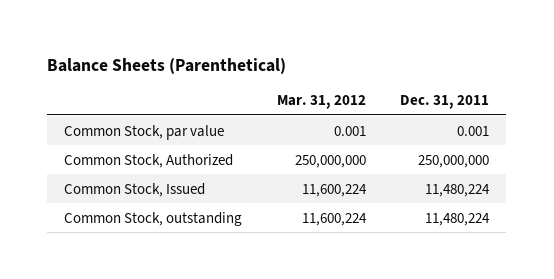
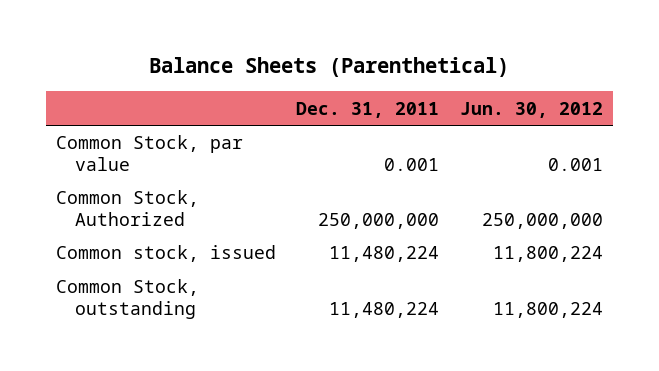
[276,95,366,110] Mar. 31, 2012 -> none
none -> [459,101,603,118] Jun. 30, 2012
[64,182,206,197] Common Stock, Issued -> [55,245,276,263] Common stock, issued

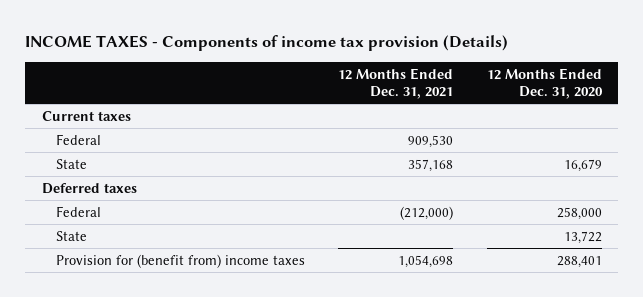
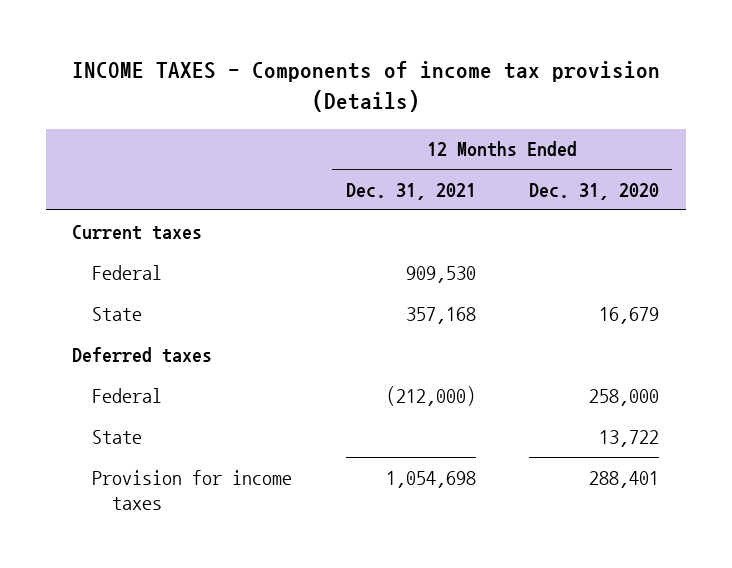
[55,253,305,268] Provision for (benefit from) income taxes -> [92,469,293,510] Provision for income taxes

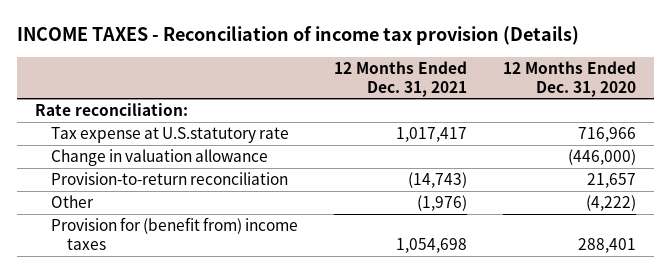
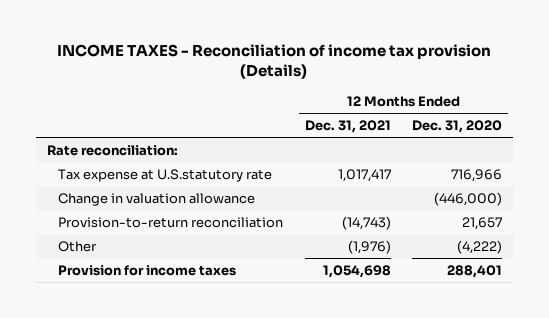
[50,217,298,250] Provision for (benefit from) income taxes -> [58,264,237,276] Provision for income taxes

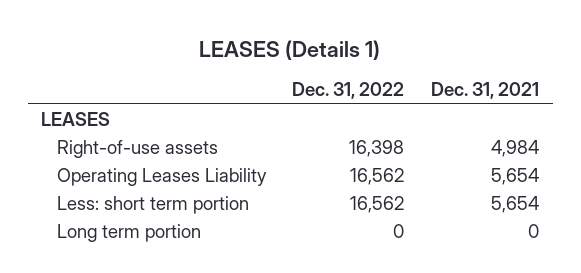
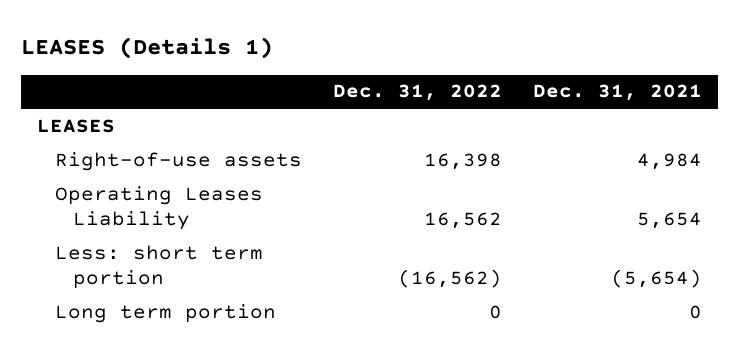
[350,195,405,213] 16,562 -> [397,269,502,289] (16,562)
[491,195,540,213] 5,654 -> [611,269,703,289] (5,654)

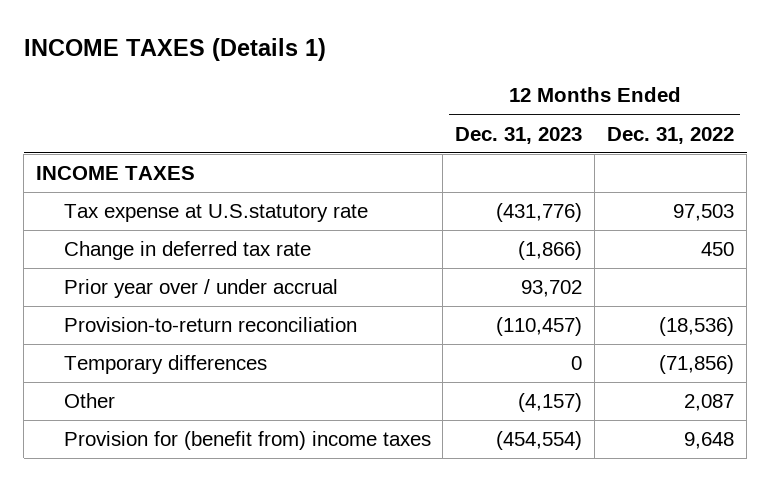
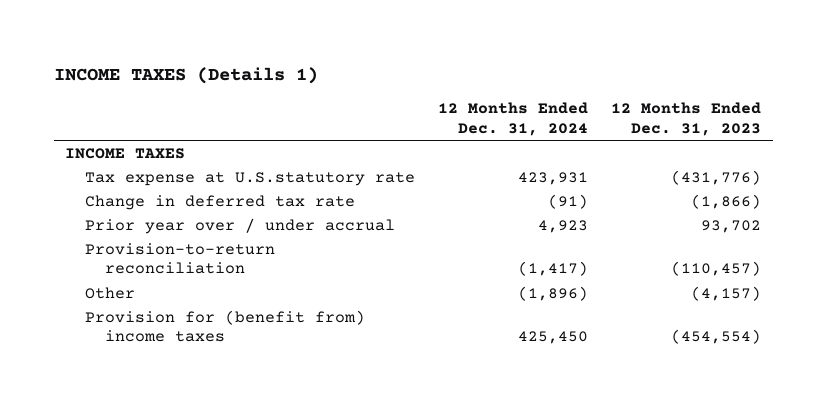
[607,126,735,144] Dec. 31, 2022 -> none
none -> [438,102,589,136] 12 Months Ended Dec. 31, 2024
[63,355,267,375] Temporary differences -> none

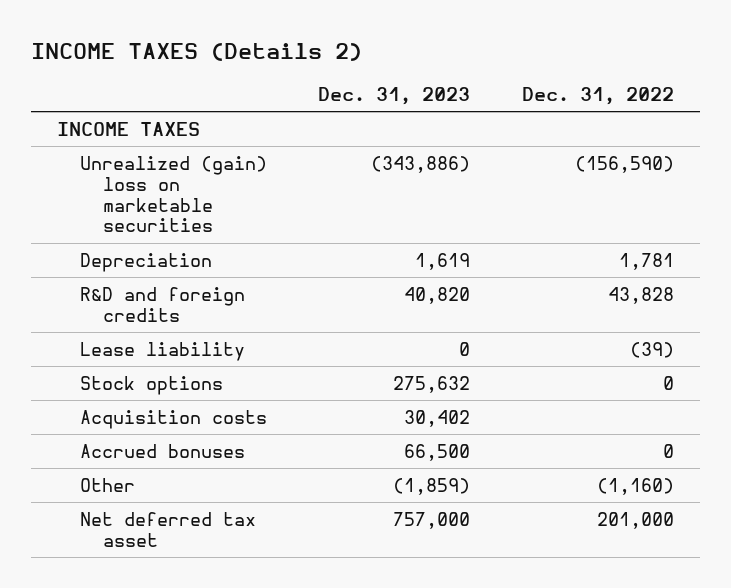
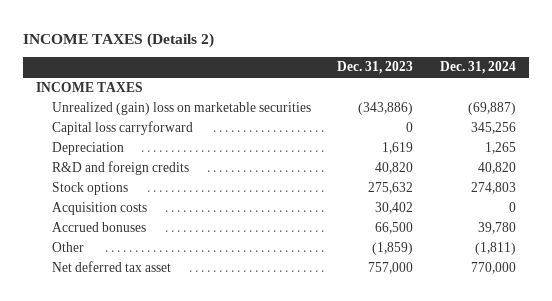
[521,87,674,106] Dec. 31, 2022 -> none
none -> [439,61,516,75] Dec. 31, 2024
none -> [51,121,193,136] Capital loss carryforward
[79,341,245,361] Lease liability -> none

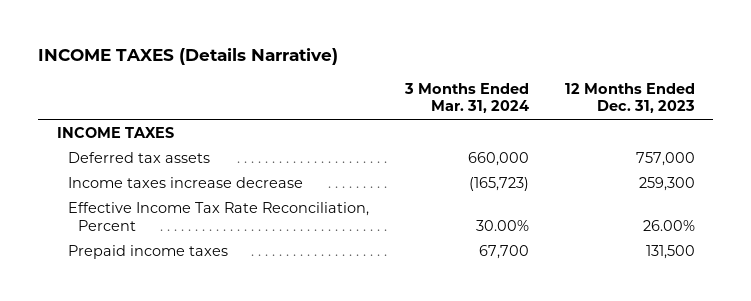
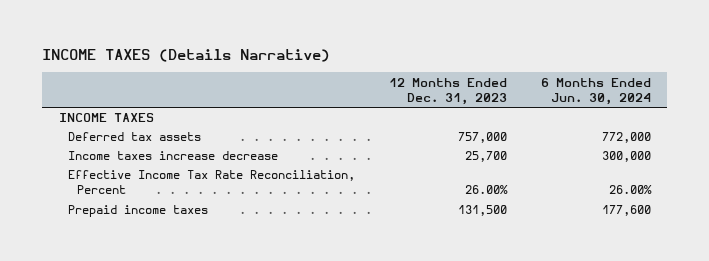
[403,82,529,114] 3 Months Ended Mar. 31, 2024 -> none
none -> [540,77,651,105] 6 Months Ended Jun. 30, 2024
[638,176,695,191] 259,300 -> [464,151,507,163] 25,700

